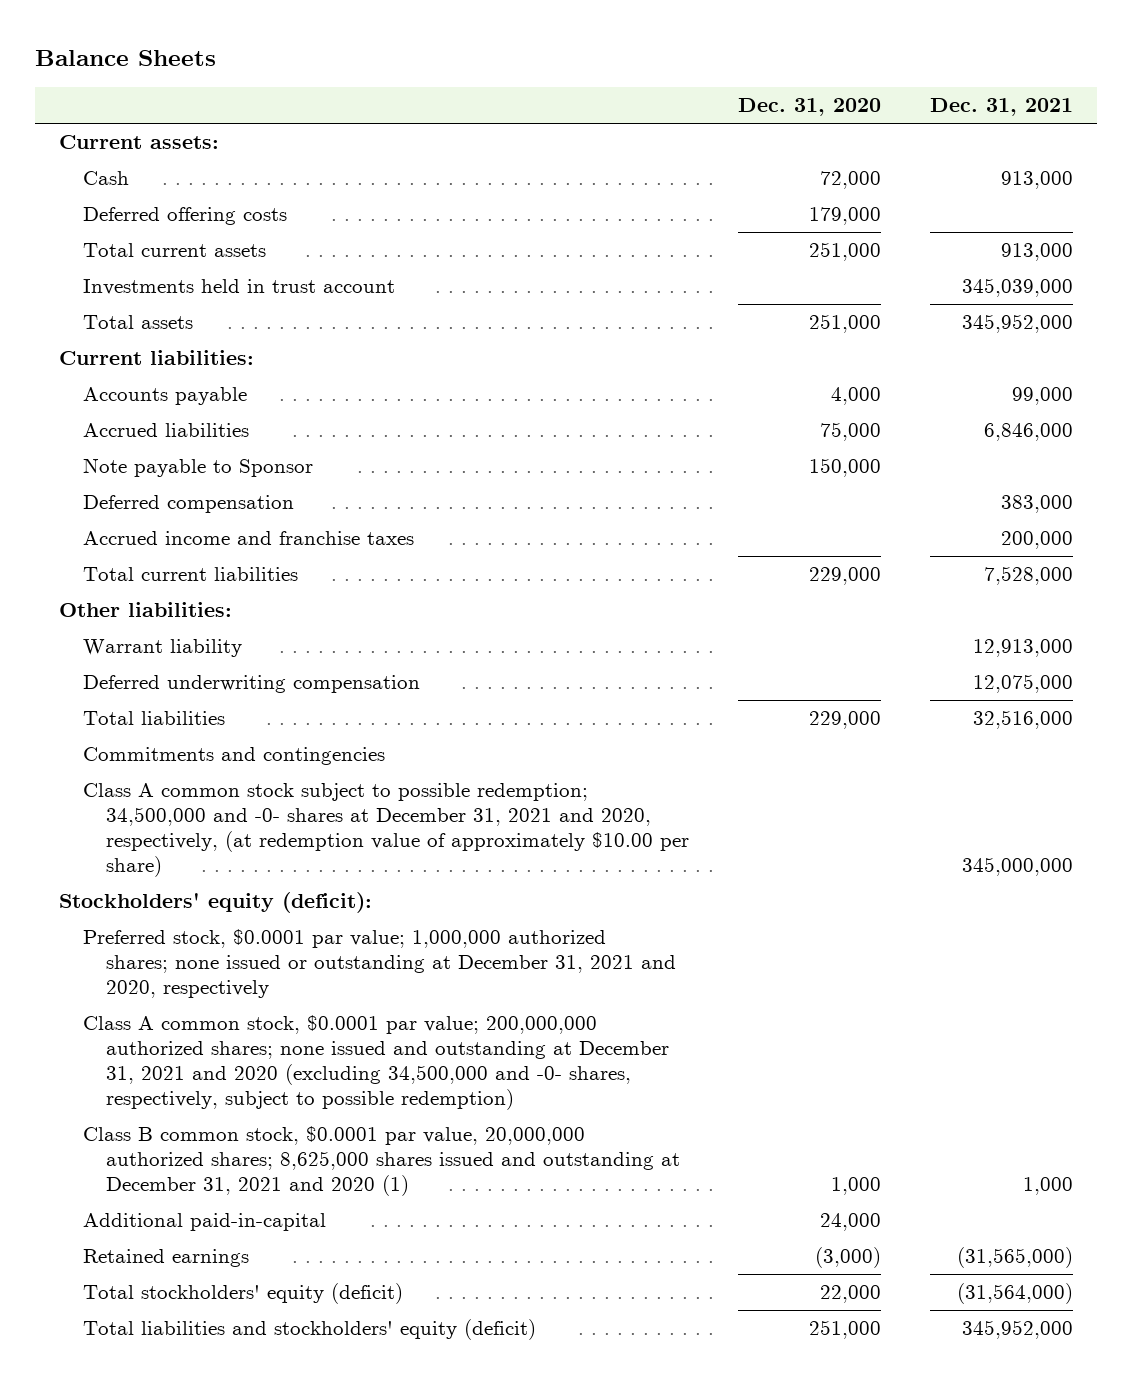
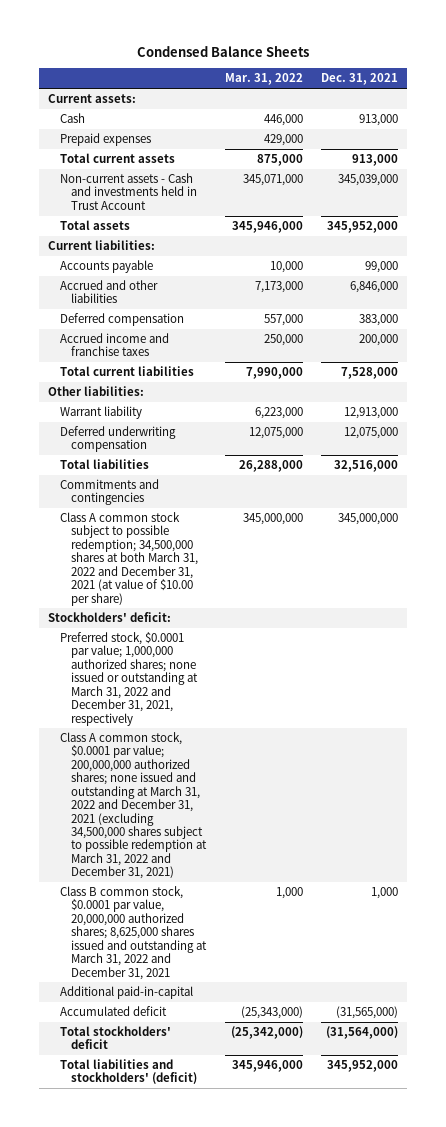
[34,50,216,67] Balance Sheets -> [137,45,310,57] Condensed Balance Sheets
[738,98,882,117] Dec. 31, 2020 -> none
none -> [224,73,303,86] Mar. 31, 2022
[82,207,287,226] Deferred offering costs -> none
none -> [59,133,151,147] Prepaid expenses
[82,279,395,296] Investments held in trust account -> [59,173,198,210] Non-current assets - Cash and investments held in Trust Account
[82,458,313,478] Note payable to Sponsor -> none
[82,423,249,438] Accrued liabilities -> [59,280,158,304] Accrued and other liabilities
[82,783,690,878] Class A common stock subject to possible redemption; 34,500,000 and -0- shares at December 31, 2021 and 2020, respectively, (at redemption value of approximately $10.00 per share) -> [59,512,199,606] Class A common stock subject to possible redemption; 34,500,000 shares at both March 31, 2022 and December 31, 2021 (at value of $10.00 per share)
[58,892,372,914] Stockholders' equity (deficit): -> [48,612,172,623] Stockholders' deficit:
[82,929,677,999] Preferred stock, $0.0001 par value; 1,000,000 authorized shares; none issued or outstanding at December 31, 2021 and 2020, respectively -> [59,632,199,726] Preferred stock, $0.0001 par value; 1,000,000 authorized shares; none issued or outstanding at March 31, 2022 and December 31, 2021, respectively
[82,1015,670,1111] Class A common stock, $0.0001 par value; 200,000,000 authorized shares; none issued and outstanding at December 31, 2021 and 2020 (excluding 34,500,000 and -0- shares, respectively, subject to possible redemption) -> [59,732,208,880] Class A common stock, $0.0001 par value; 200,000,000 authorized shares; none issued and outstanding at March 31, 2022 and December 31, 2021 (excluding 34,500,000 shares subject to possible redemption at March 31, 2022 and December 31, 2021)
[82,1126,681,1197] Class B common stock, $0.0001 par value, 20,000,000 authorized shares; 8,625,000 shares issued and outstanding at December 31, 2021 and 2020 (1) -> [59,886,208,980] Class B common stock, $0.0001 par value, 20,000,000 authorized shares; 8,625,000 shares issued and outstanding at March 31, 2022 and December 31, 2021
[82,1249,249,1268] Retained earnings -> [59,1006,167,1017] Accumulated deficit
[82,1283,403,1305] Total stockholders' equity (deficit) -> [59,1026,171,1050] Total stockholders' deficit
[82,1319,536,1341] Total liabilities and stockholders' equity (deficit) -> [59,1059,198,1085] Total liabilities and stockholders' (deficit)

